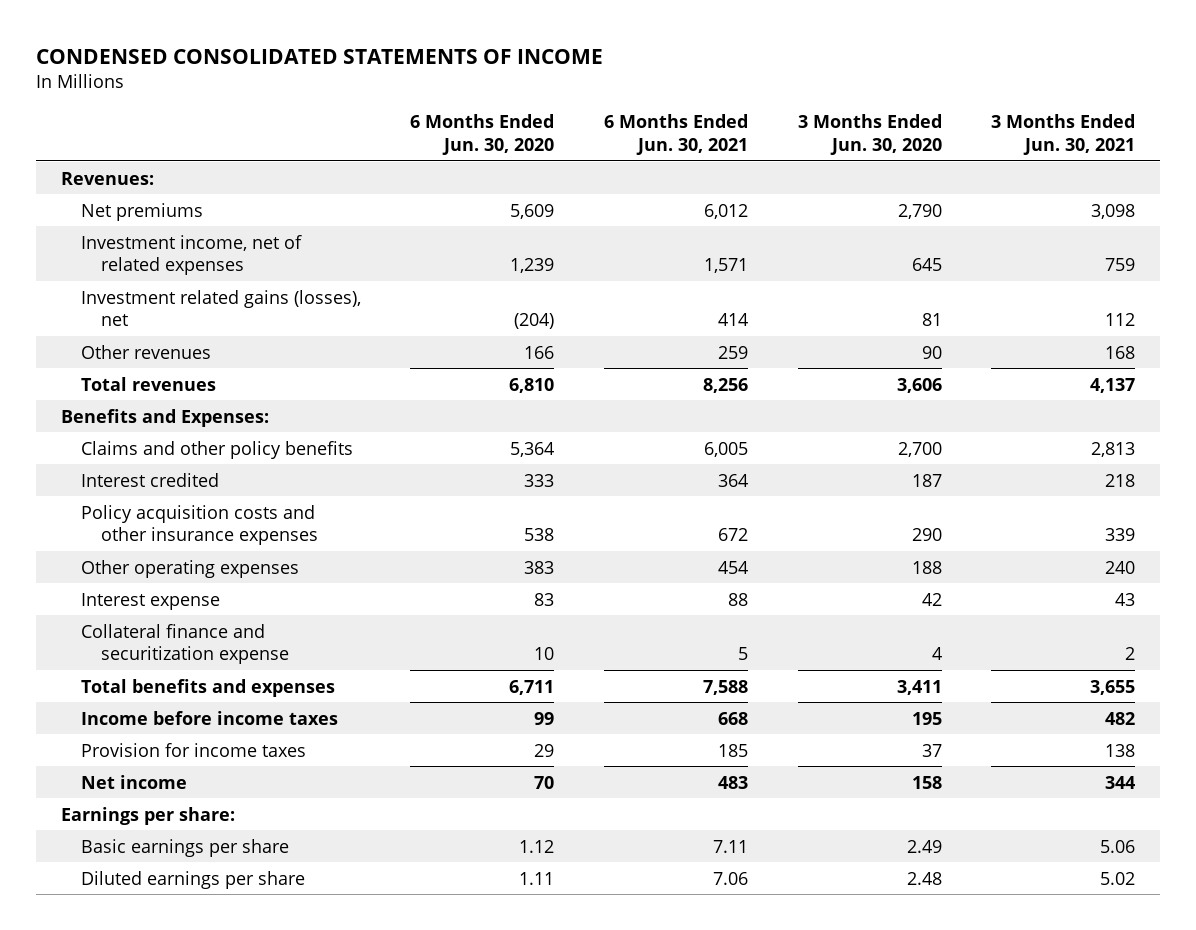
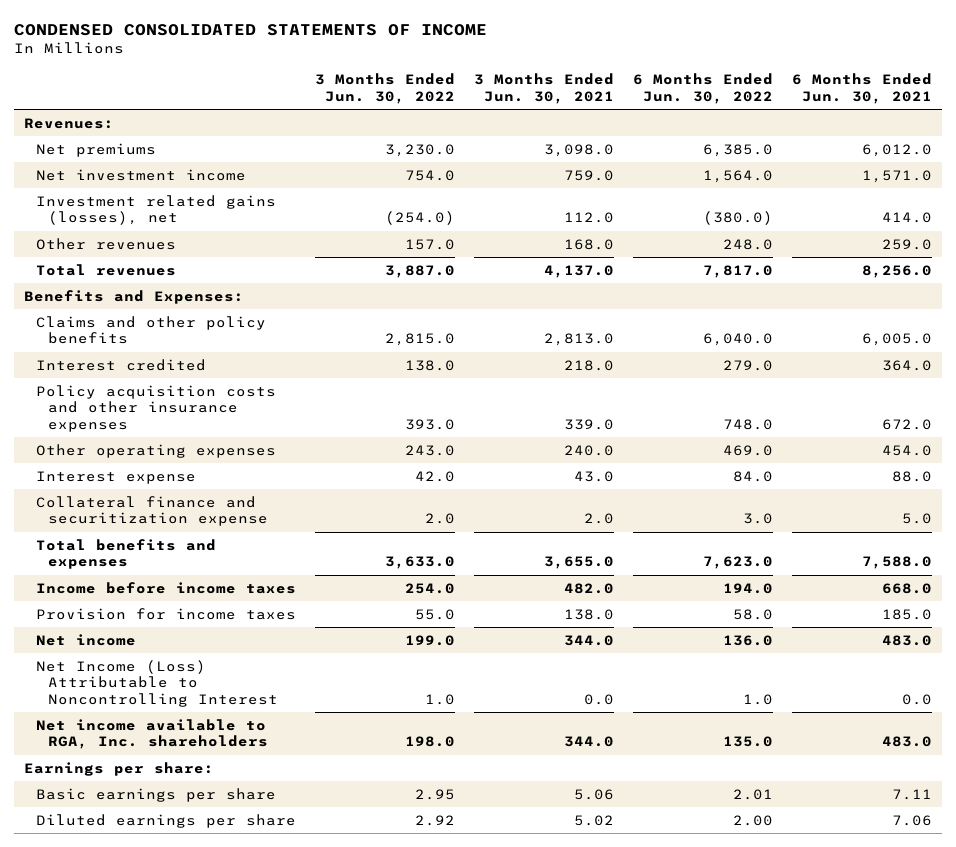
[410,113,555,155] 6 Months Ended Jun. 30, 2020 -> none
[797,113,942,155] 3 Months Ended Jun. 30, 2020 -> none
none -> [315,73,456,104] 3 Months Ended Jun. 30, 2022
none -> [633,73,774,104] 6 Months Ended Jun. 30, 2022
[704,203,749,219] 6,012 -> [862,143,933,157] 6,012.0
[1091,203,1136,219] 3,098 -> [544,143,615,157] 3,098.0
[80,234,302,276] Investment income, net of related expenses -> [35,168,246,181] Net investment income
[704,258,749,274] 1,571 -> [862,169,933,183] 1,571.0
[1105,258,1136,272] 759 -> [564,169,615,181] 759.0
[718,313,749,327] 414 -> [882,212,933,224] 414.0
[1105,313,1136,327] 112 -> [564,212,615,224] 112.0
[718,345,749,359] 259 -> [882,238,933,250] 259.0
[1105,345,1136,359] 168 -> [564,238,615,250] 168.0
[703,377,749,393] 8,256 -> [862,264,933,278] 8,256.0
[1090,377,1136,393] 4,137 -> [544,264,615,278] 4,137.0
[704,441,749,457] 6,005 -> [862,333,933,347] 6,005.0
[1091,441,1136,457] 2,813 -> [544,333,615,347] 2,813.0
[718,473,749,487] 364 -> [882,359,933,371] 364.0
[1105,473,1136,487] 218 -> [564,359,615,371] 218.0
[718,528,749,542] 672 -> [882,418,933,430] 672.0
[1105,528,1136,542] 339 -> [564,418,615,430] 339.0
[718,560,749,574] 454 -> [882,444,933,456] 454.0
[1105,560,1136,574] 240 -> [564,444,615,456] 240.0
[728,592,749,606] 88 -> [892,470,933,482] 88.0
[1115,592,1136,606] 43 -> [574,470,615,482] 43.0
[738,647,749,661] 5 -> [902,513,933,525] 5.0
[1125,647,1136,661] 2 -> [584,513,615,525] 2.0
[703,679,749,695] 7,588 -> [862,556,933,570] 7,588.0
[1090,679,1136,695] 3,655 -> [544,556,615,570] 3,655.0
[718,711,749,725] 668 -> [882,582,933,594] 668.0
[1105,711,1136,725] 482 -> [564,582,615,594] 482.0
[718,743,749,757] 185 -> [882,608,933,620] 185.0
[1105,743,1136,757] 138 -> [564,608,615,620] 138.0
[718,775,749,789] 483 -> [882,634,933,646] 483.0
[1105,775,1136,789] 344 -> [564,634,615,646] 344.0
none -> [35,659,278,707] Net Income (Loss) Attributable to Noncontrolling Interest
none -> [35,718,268,750] Net income available to RGA, Inc. shareholders

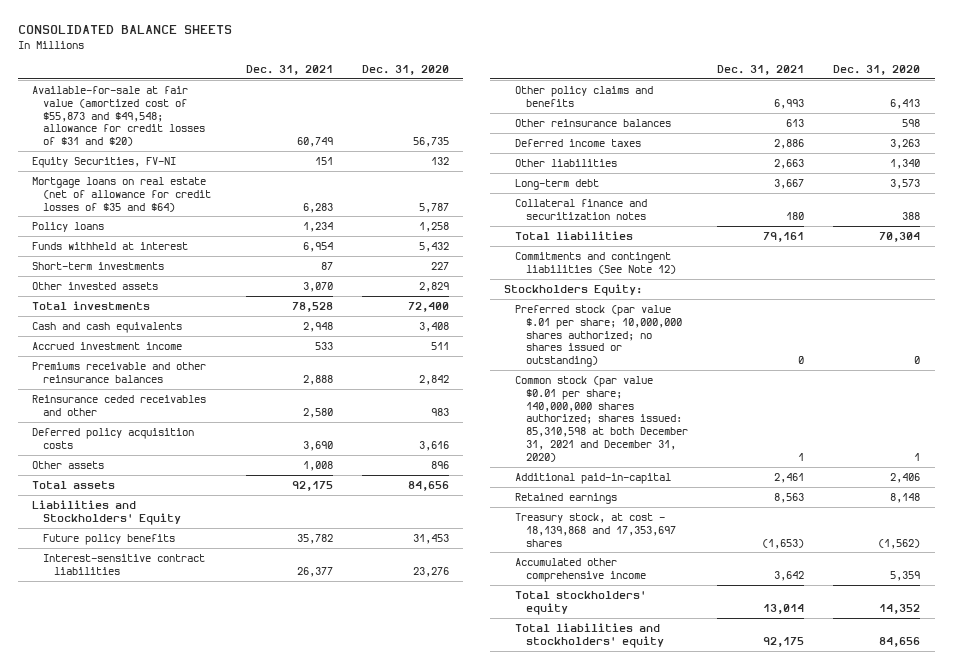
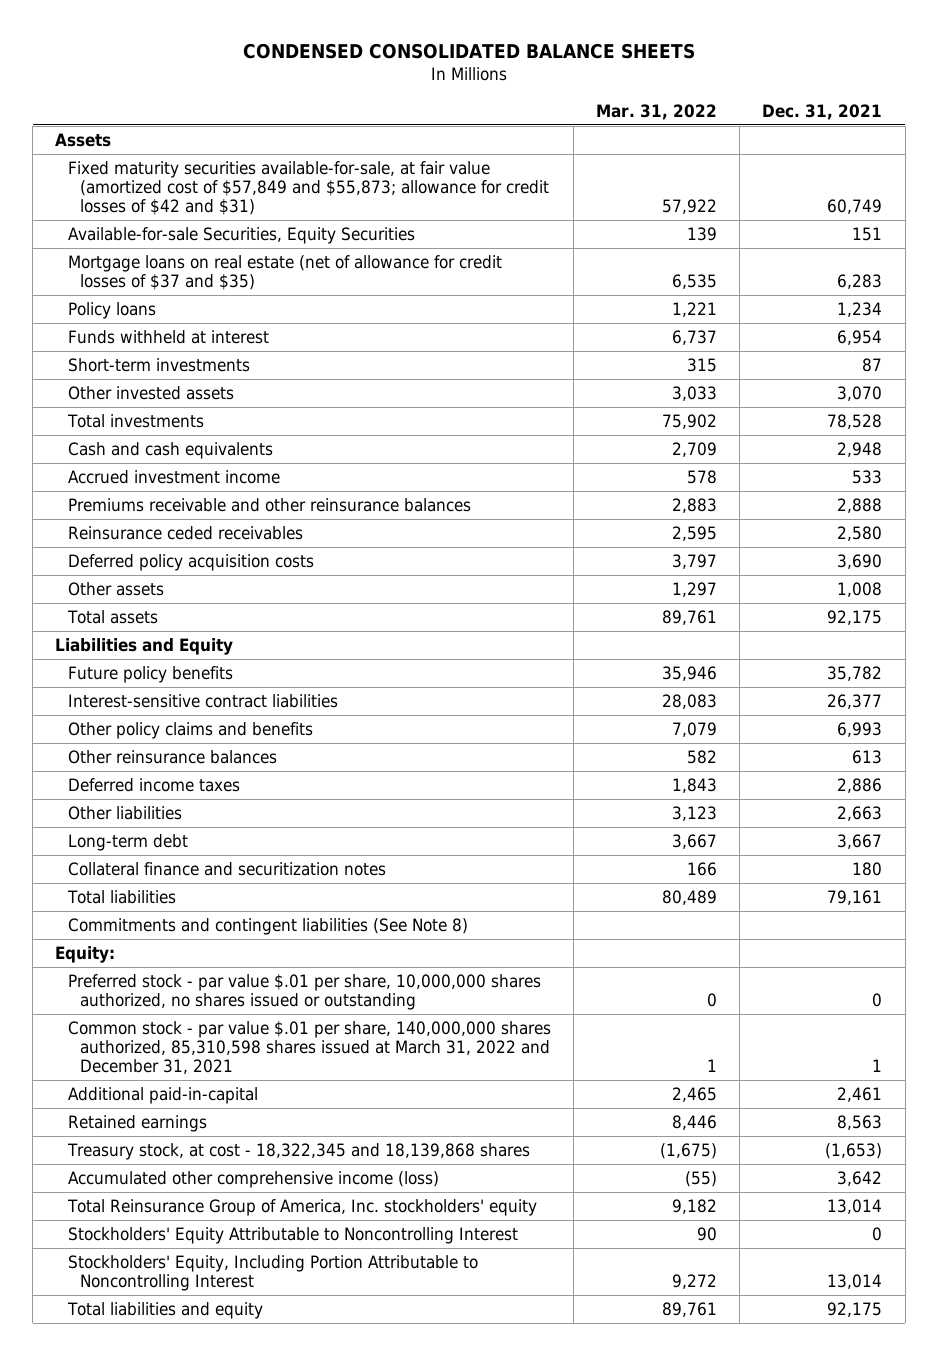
[17,25,232,35] CONSOLIDATED BALANCE SHEETS -> [242,43,695,60] CONDENSED CONSOLIDATED BALANCE SHEETS
[361,64,449,75] Dec. 31, 2020 -> none
none -> [596,103,718,120] Mar. 31, 2022
none -> [55,133,112,148] Assets
[32,85,206,147] Available-for-sale at fair value (amortized cost of $55,873 and $49,548; allowance for credit losses of $31 and $20) -> [67,161,550,216] Fixed maturity securities available-for-sale, at fair value (amortized cost of $57,849 and $55,873; allowance for credit losses of $42 and $31)
[32,156,177,168] Equity Securities, FV-NI -> [67,227,415,245] Available-for-sale Securities, Equity Securities
[32,176,212,212] Mortgage loans on real estate (net of allowance for credit losses of $35 and $64) -> [67,255,502,291] Mortgage loans on real estate (net of allowance for credit losses of $37 and $35)
[32,394,207,416] Reinsurance ceded receivables and other -> [67,526,303,541] Reinsurance ceded receivables
[32,499,182,525] Liabilities and Stockholders' Equity -> [55,638,234,656] Liabilities and Equity
[515,251,677,274] Commitments and contingent liabilities (See Note 12) -> [67,918,468,936] Commitments and contingent liabilities (See Note 8)
[504,283,643,296] Stockholders Equity: -> [55,946,116,964] Equity:
[515,304,683,368] Preferred stock (par value $.01 per share; 10,000,000 shares authorized; no shares issued or outstanding) -> [67,974,541,1011] Preferred stock - par value $.01 per share, 10,000,000 shares authorized, no shares issued or outstanding
[515,375,689,462] Common stock (par value $0.01 per share; 140,000,000 shares authorized; shares issued: 85,310,598 at both December 31, 2021 and December 31, 2020) -> [67,1021,551,1075] Common stock - par value $.01 per share, 140,000,000 shares authorized, 85,310,598 shares issued at March 31, 2022 and December 31, 2021
[515,512,677,547] Treasury stock, at cost - 18,139,868 and 17,353,697 shares -> [66,1143,530,1161] Treasury stock, at cost - 18,322,345 and 18,139,868 shares
[515,557,647,582] Accumulated other comprehensive income -> [67,1171,439,1189] Accumulated other comprehensive income (loss)
[515,589,647,615] Total stockholders' equity -> [66,1199,537,1217] Total Reinsurance Group of America, Inc. stockholders' equity
none -> [67,1227,518,1245] Stockholders' Equity Attributable to Noncontrolling Interest
none -> [67,1255,478,1292] Stockholders' Equity, Including Portion Attributable to Noncontrolling Interest
[515,622,665,648] Total liabilities and stockholders' equity -> [66,1302,263,1320] Total liabilities and equity

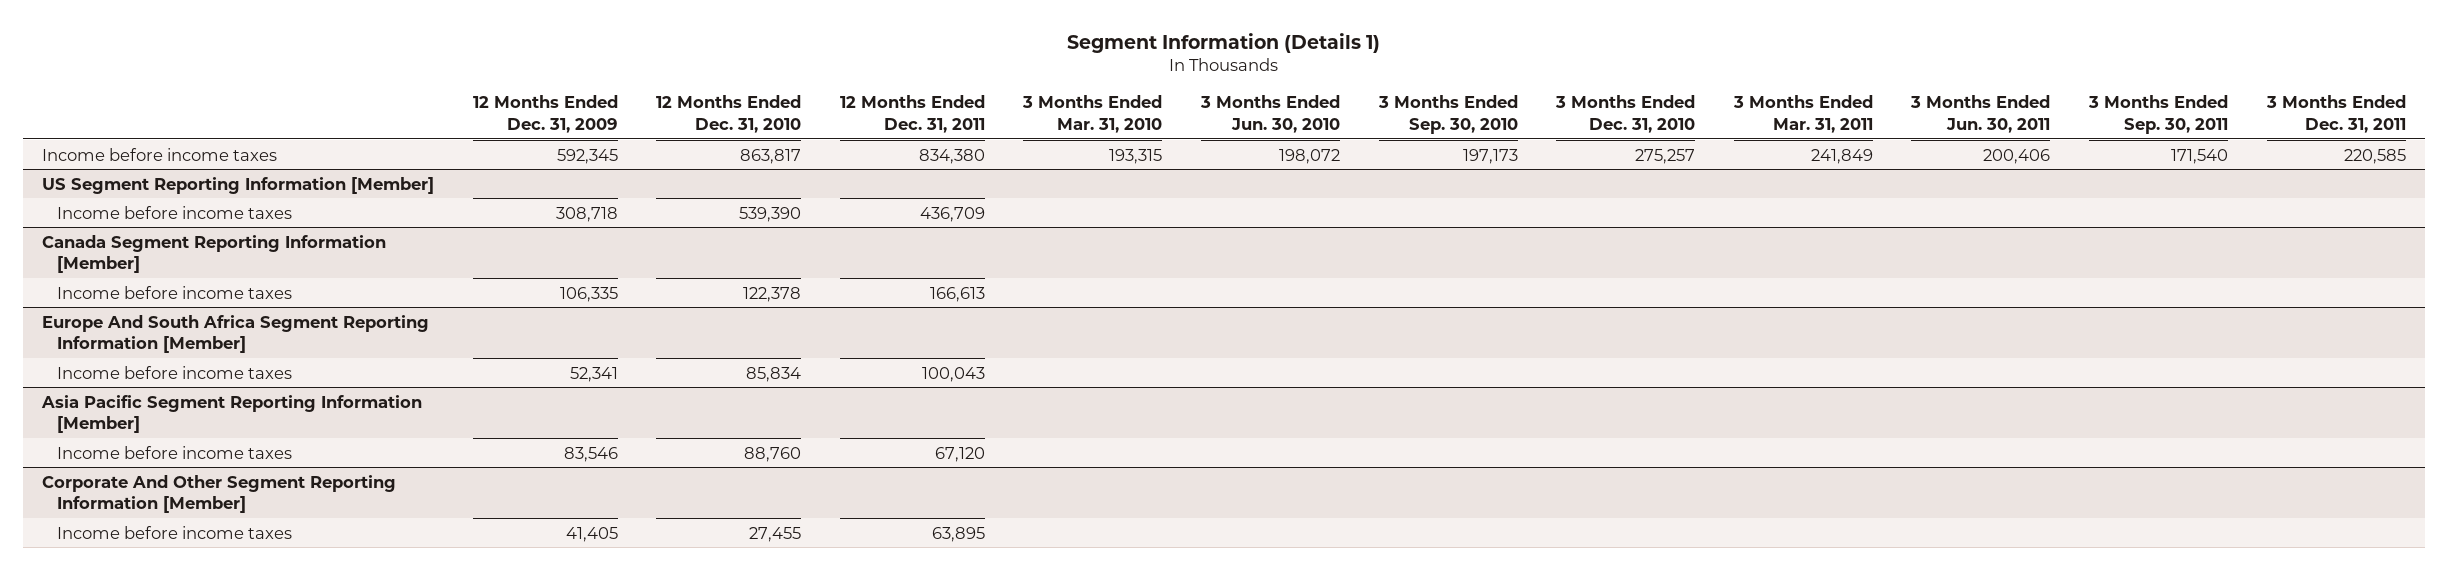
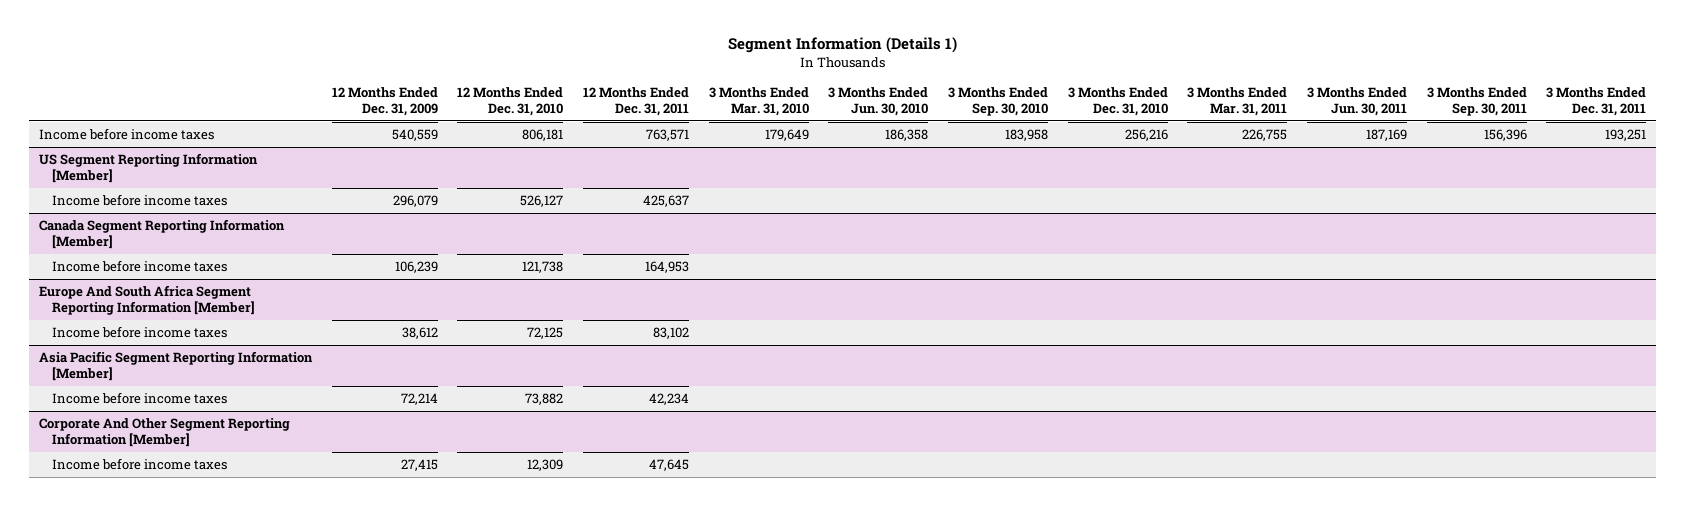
[556,148,618,164] 592,345 -> [391,129,438,142] 540,559
[740,148,802,164] 863,817 -> [522,129,564,142] 806,181
[918,148,985,164] 834,380 -> [646,129,690,142] 763,571
[1109,148,1163,164] 193,315 -> [764,129,809,142] 179,649
[1278,148,1340,164] 198,072 -> [885,129,929,142] 186,358
[1462,148,1518,164] 197,173 -> [1005,129,1049,142] 183,958
[1635,148,1696,164] 275,257 -> [1124,129,1168,142] 256,216
[1810,148,1873,164] 241,849 -> [1242,129,1288,142] 226,755
[1983,148,2051,164] 200,406 -> [1366,129,1408,142] 187,169
[2171,148,2229,164] 171,540 -> [1483,129,1527,142] 156,396
[2343,148,2406,164] 220,585 -> [1605,129,1647,142] 193,251
[555,206,618,222] 308,718 -> [392,195,438,208] 296,079
[739,206,802,222] 539,390 -> [520,195,564,208] 526,127
[919,206,985,222] 436,709 -> [643,195,690,208] 425,637
[559,286,618,302] 106,335 -> [394,261,438,274] 106,239
[743,286,802,302] 122,378 -> [522,261,564,274] 121,738
[929,286,985,302] 166,613 -> [645,261,690,274] 164,953
[569,366,618,382] 52,341 -> [401,327,438,340] 38,612
[746,366,802,382] 85,834 -> [527,327,564,340] 72,125
[921,366,985,382] 100,043 -> [653,327,690,340] 83,102
[563,446,618,462] 83,546 -> [400,393,438,406] 72,214
[744,446,802,462] 88,760 -> [525,393,564,406] 73,882
[934,446,985,462] 67,120 -> [649,393,690,406] 42,234
[565,526,618,542] 41,405 -> [400,459,438,472] 27,415
[749,526,802,542] 27,455 -> [527,459,564,472] 12,309
[931,526,985,542] 63,895 -> [649,459,690,472] 47,645

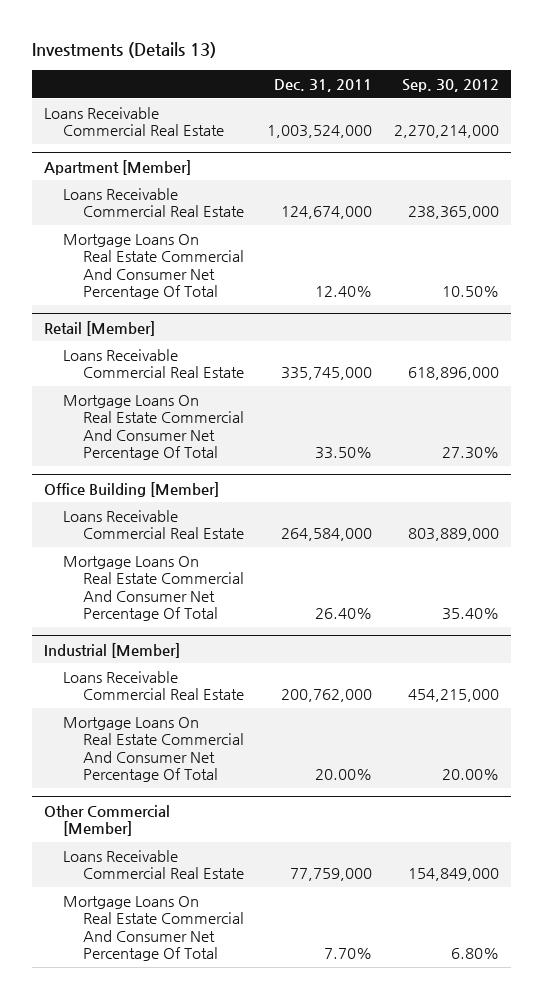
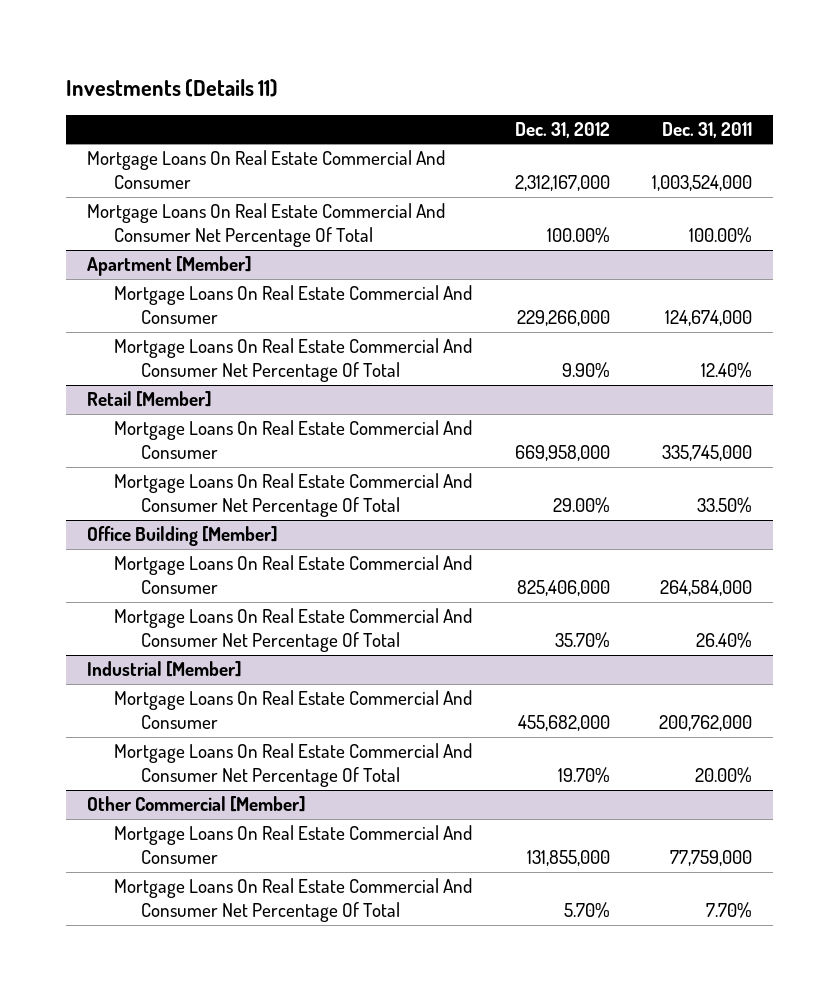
[32,42,217,59] Investments (Details 13) -> [66,78,279,97] Investments (Details 11)
[402,79,500,93] Sep. 30, 2012 -> none
none -> [514,122,610,139] Dec. 31, 2012
[43,106,225,137] Loans Receivable Commercial Real Estate -> [87,150,446,190] Mortgage Loans On Real Estate Commercial And Consumer
none -> [87,203,446,248] Mortgage Loans On Real Estate Commercial And Consumer Net Percentage Of Total
[63,187,244,218] Loans Receivable Commercial Real Estate -> [114,285,473,325] Mortgage Loans On Real Estate Commercial And Consumer
[63,348,244,379] Loans Receivable Commercial Real Estate -> [114,420,473,460] Mortgage Loans On Real Estate Commercial And Consumer
[63,509,244,540] Loans Receivable Commercial Real Estate -> [114,555,473,595] Mortgage Loans On Real Estate Commercial And Consumer
[63,670,244,701] Loans Receivable Commercial Real Estate -> [114,690,473,730] Mortgage Loans On Real Estate Commercial And Consumer
[63,849,244,880] Loans Receivable Commercial Real Estate -> [114,825,473,865] Mortgage Loans On Real Estate Commercial And Consumer

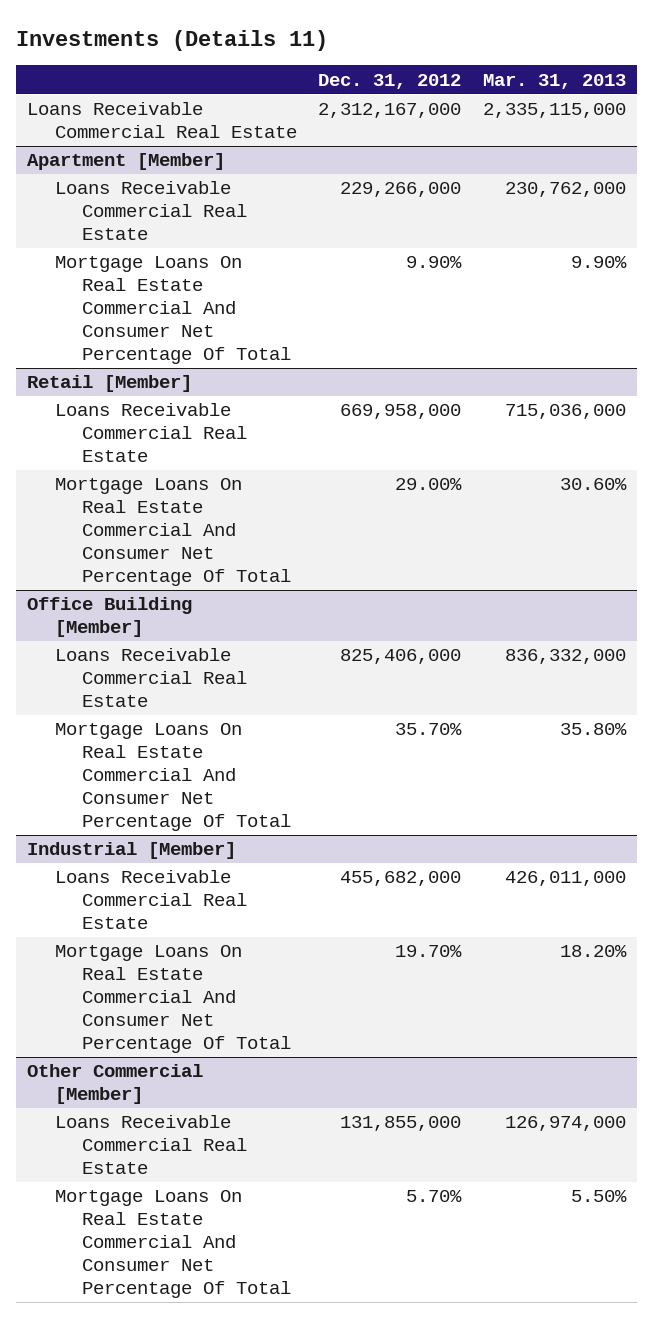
[661,122,752,139] Dec. 31, 2011 -> none
none -> [482,73,626,89] Mar. 31, 2013
[87,203,446,248] Mortgage Loans On Real Estate Commercial And Consumer Net Percentage Of Total -> none
[87,150,446,190] Mortgage Loans On Real Estate Commercial And Consumer -> [27,102,297,139] Loans Receivable Commercial Real Estate
[114,285,473,325] Mortgage Loans On Real Estate Commercial And Consumer -> [54,181,247,241] Loans Receivable Commercial Real Estate
[114,420,473,460] Mortgage Loans On Real Estate Commercial And Consumer -> [54,403,247,463] Loans Receivable Commercial Real Estate
[114,555,473,595] Mortgage Loans On Real Estate Commercial And Consumer -> [54,648,247,708] Loans Receivable Commercial Real Estate
[114,690,473,730] Mortgage Loans On Real Estate Commercial And Consumer -> [54,870,247,930] Loans Receivable Commercial Real Estate
[114,825,473,865] Mortgage Loans On Real Estate Commercial And Consumer -> [54,1115,247,1175] Loans Receivable Commercial Real Estate

